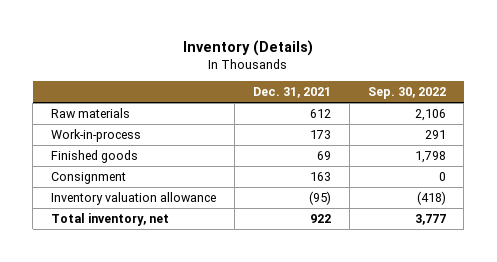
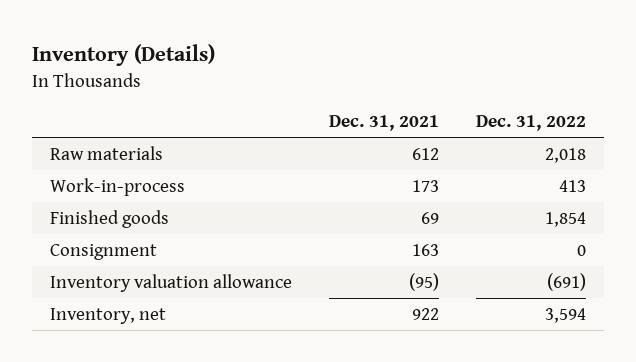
[367,87,446,100] Sep. 30, 2022 -> none
none -> [475,115,586,132] Dec. 31, 2022
[51,212,170,226] Total inventory, net -> [50,307,167,324] Inventory, net

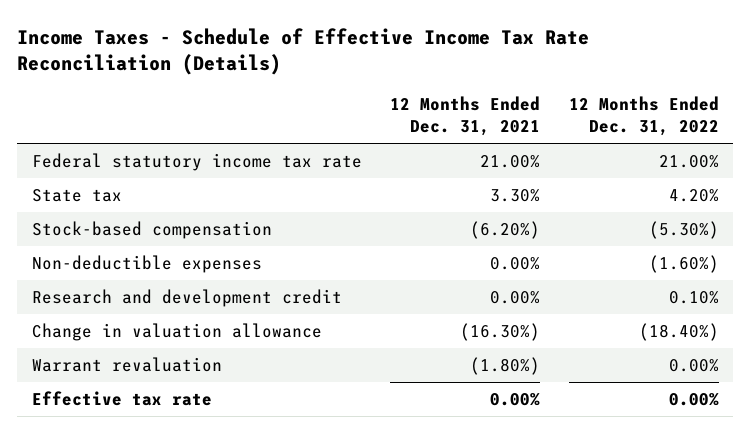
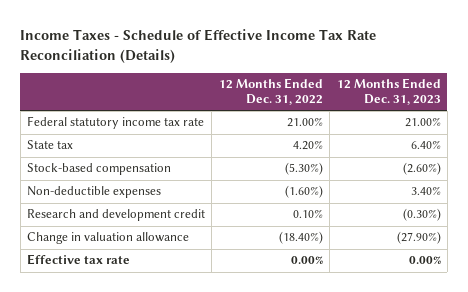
[390,95,541,137] 12 Months Ended Dec. 31, 2021 -> none
none -> [336,78,441,105] 12 Months Ended Dec. 31, 2023
[31,356,222,372] Warrant revaluation -> none

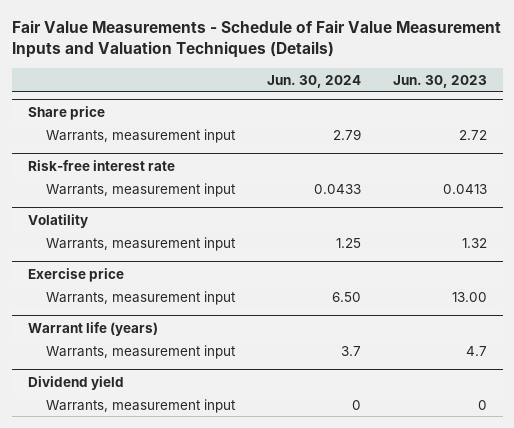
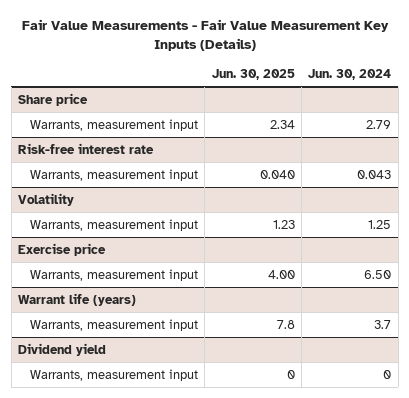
[11,19,501,59] Fair Value Measurements - Schedule of Fair Value Measurement Inputs and Valuation Techniques (Details) -> [21,19,389,52] Fair Value Measurements - Fair Value Measurement Key Inputs (Details)
[392,74,487,88] Jun. 30, 2023 -> none
none -> [211,69,295,81] Jun. 30, 2025
[313,183,361,194] 0.0433 -> [357,169,392,179] 0.043

